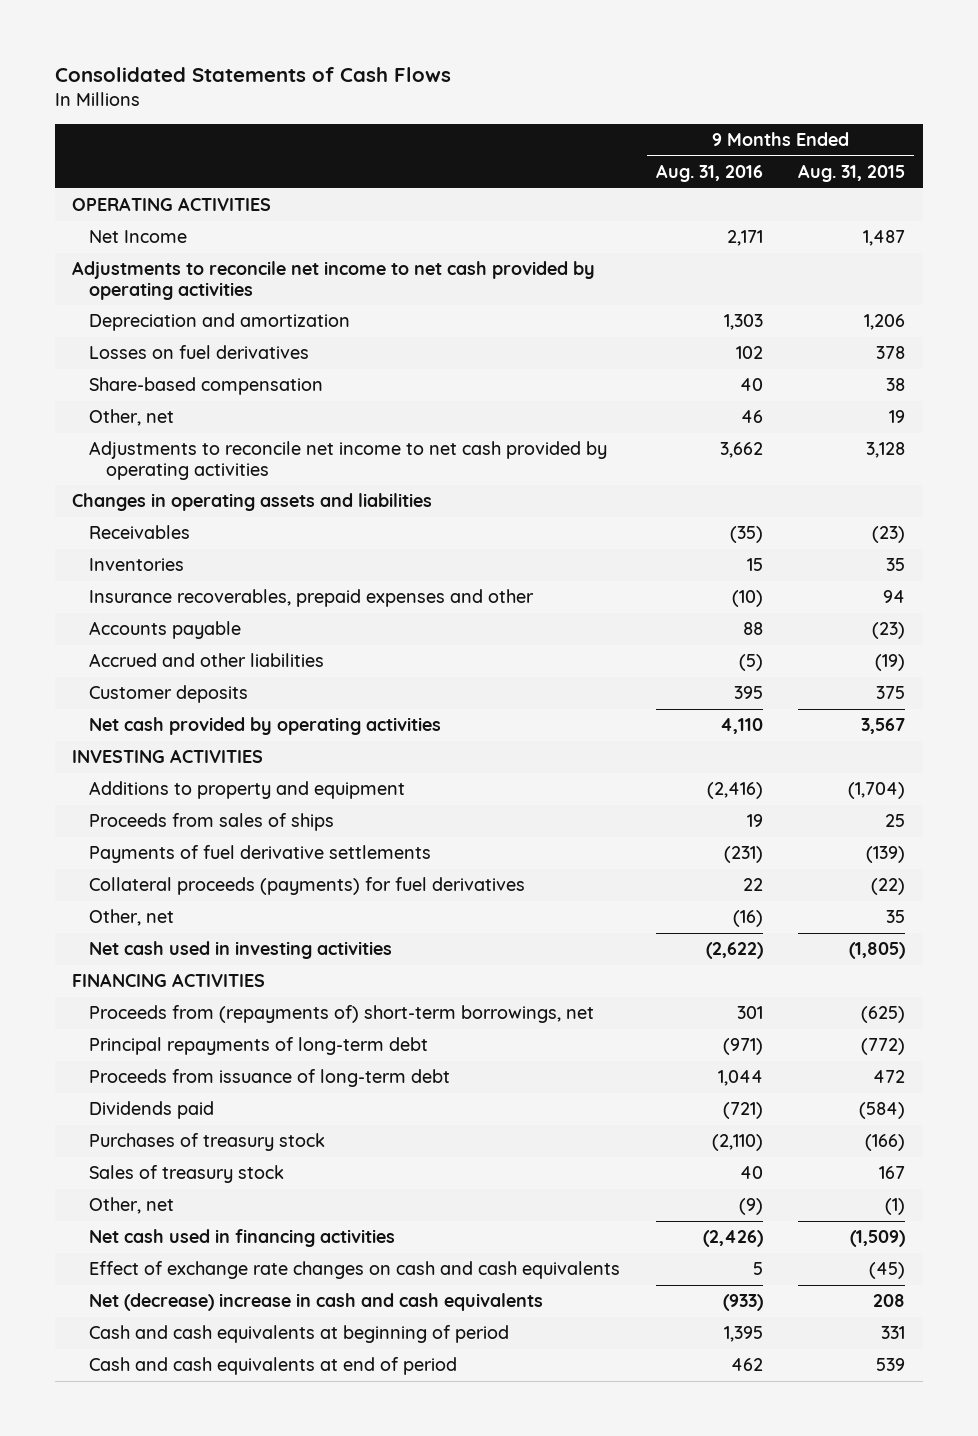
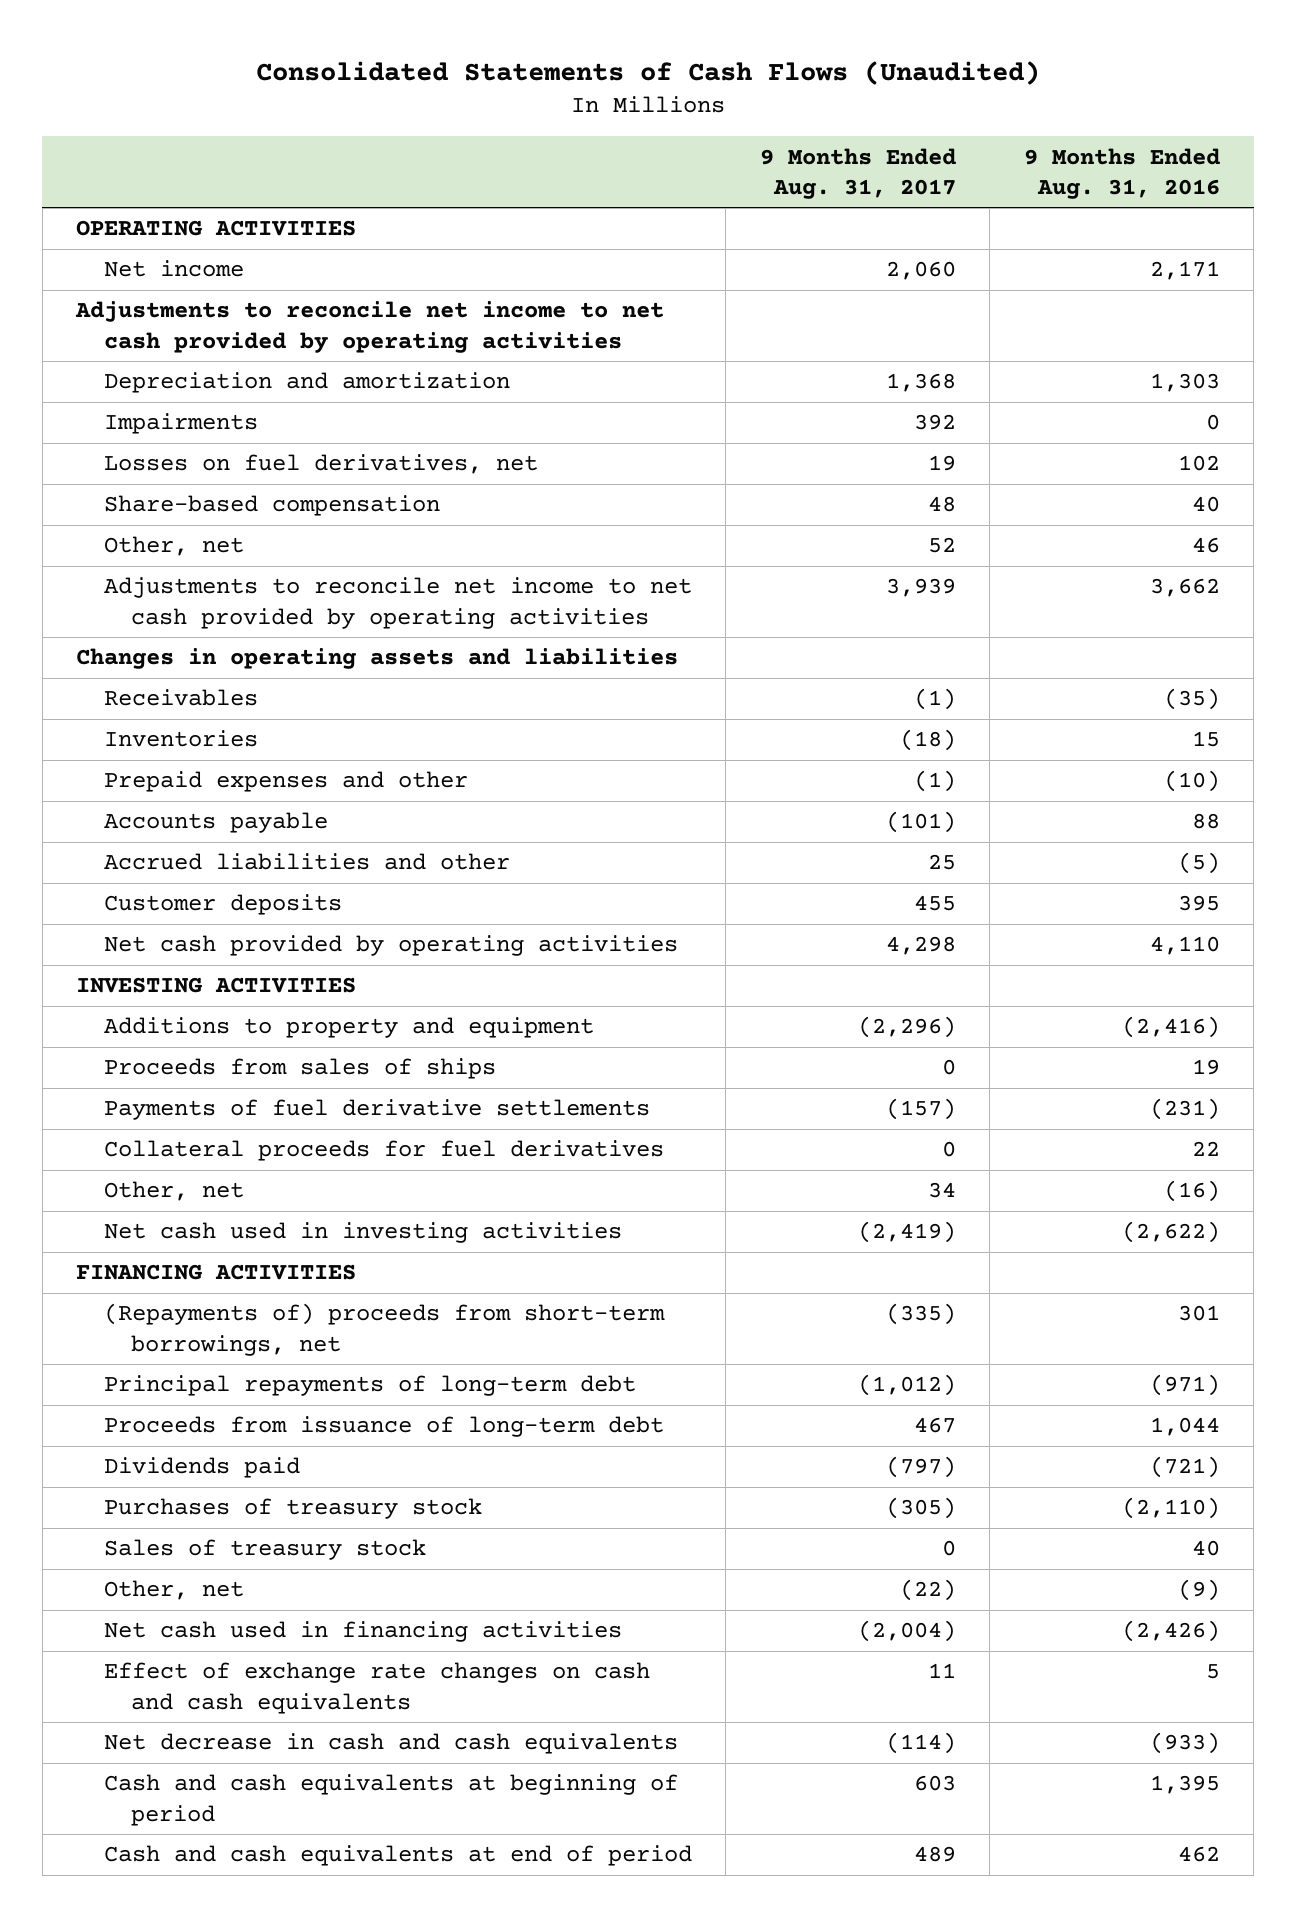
[54,67,451,83] Consolidated Statements of Cash Flows -> [256,60,1041,85] Consolidated Statements of Cash Flows (Unaudited)
[798,164,906,183] Aug. 31, 2015 -> none
none -> [759,147,956,200] 9 Months Ended Aug. 31, 2017
[89,230,188,244] Net Income -> [103,260,244,278] Net income
none -> [103,413,258,435] Impairments
[89,345,310,360] Losses on fuel derivatives -> [103,454,538,475] Losses on fuel derivatives, net
[89,589,535,608] Insurance recoverables, prepaid expenses and other -> [103,771,468,793] Prepaid expenses and other
[89,653,325,668] Accrued and other liabilities -> [103,853,510,871] Accrued liabilities and other
[89,877,526,896] Collateral proceeds (payments) for fuel derivatives -> [103,1140,664,1162] Collateral proceeds for fuel derivatives
[89,1005,595,1024] Proceeds from (repayments of) short-term borrowings, net -> [103,1303,665,1356] (Repayments of) proceeds from short-term borrowings, net
[89,1293,544,1312] Net (decrease) increase in cash and cash equivalents -> [103,1733,678,1755] Net decrease in cash and cash equivalents

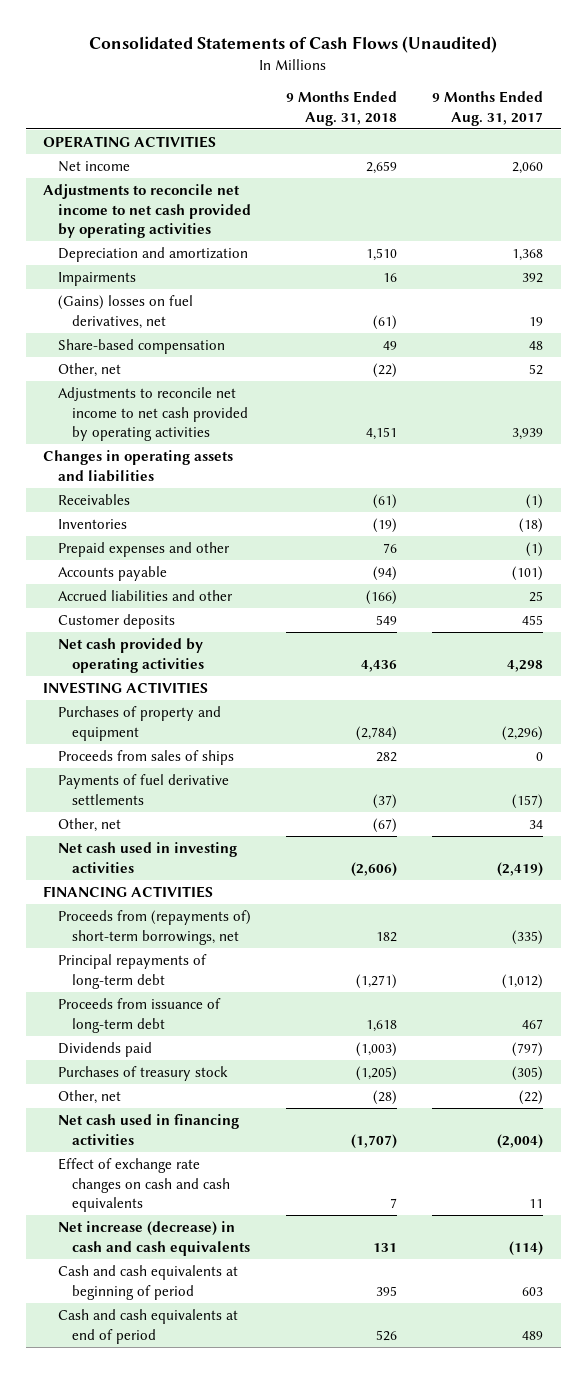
[1023,147,1220,200] 9 Months Ended Aug. 31, 2016 -> none
none -> [285,91,397,126] 9 Months Ended Aug. 31, 2018
[103,454,538,475] Losses on fuel derivatives, net -> [57,295,193,329] (Gains) losses on fuel derivatives, net
[103,1017,594,1039] Additions to property and equipment -> [57,706,221,741] Purchases of property and equipment
[103,1140,664,1162] Collateral proceeds for fuel derivatives -> none
[103,1303,665,1356] (Repayments of) proceeds from short-term borrowings, net -> [57,910,251,945] Proceeds from (repayments of) short-term borrowings, net
[103,1539,426,1561] Sales of treasury stock -> none
[103,1733,678,1755] Net decrease in cash and cash equivalents -> [57,1221,250,1256] Net increase (decrease) in cash and cash equivalents

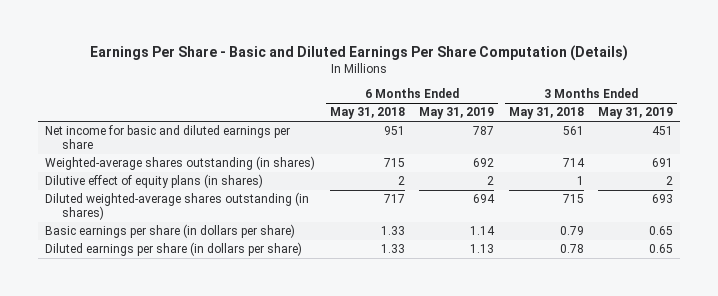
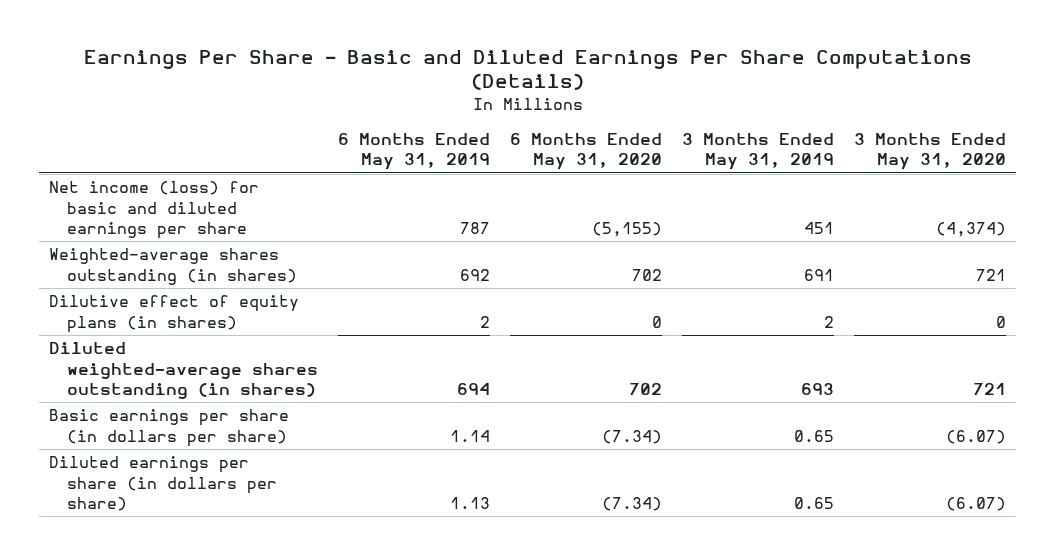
[90,44,629,61] Earnings Per Share - Basic and Diluted Earnings Per Share Computation (Details) -> [83,49,972,91] Earnings Per Share - Basic and Diluted Earnings Per Share Computations (Details)
[329,107,405,120] May 31, 2018 -> none
[508,107,584,120] May 31, 2018 -> none
none -> [510,133,663,171] 6 Months Ended May 31, 2020
none -> [854,133,1007,171] 3 Months Ended May 31, 2020
[45,125,291,150] Net income for basic and diluted earnings per share -> [48,181,259,239] Net income (loss) for basic and diluted earnings per share

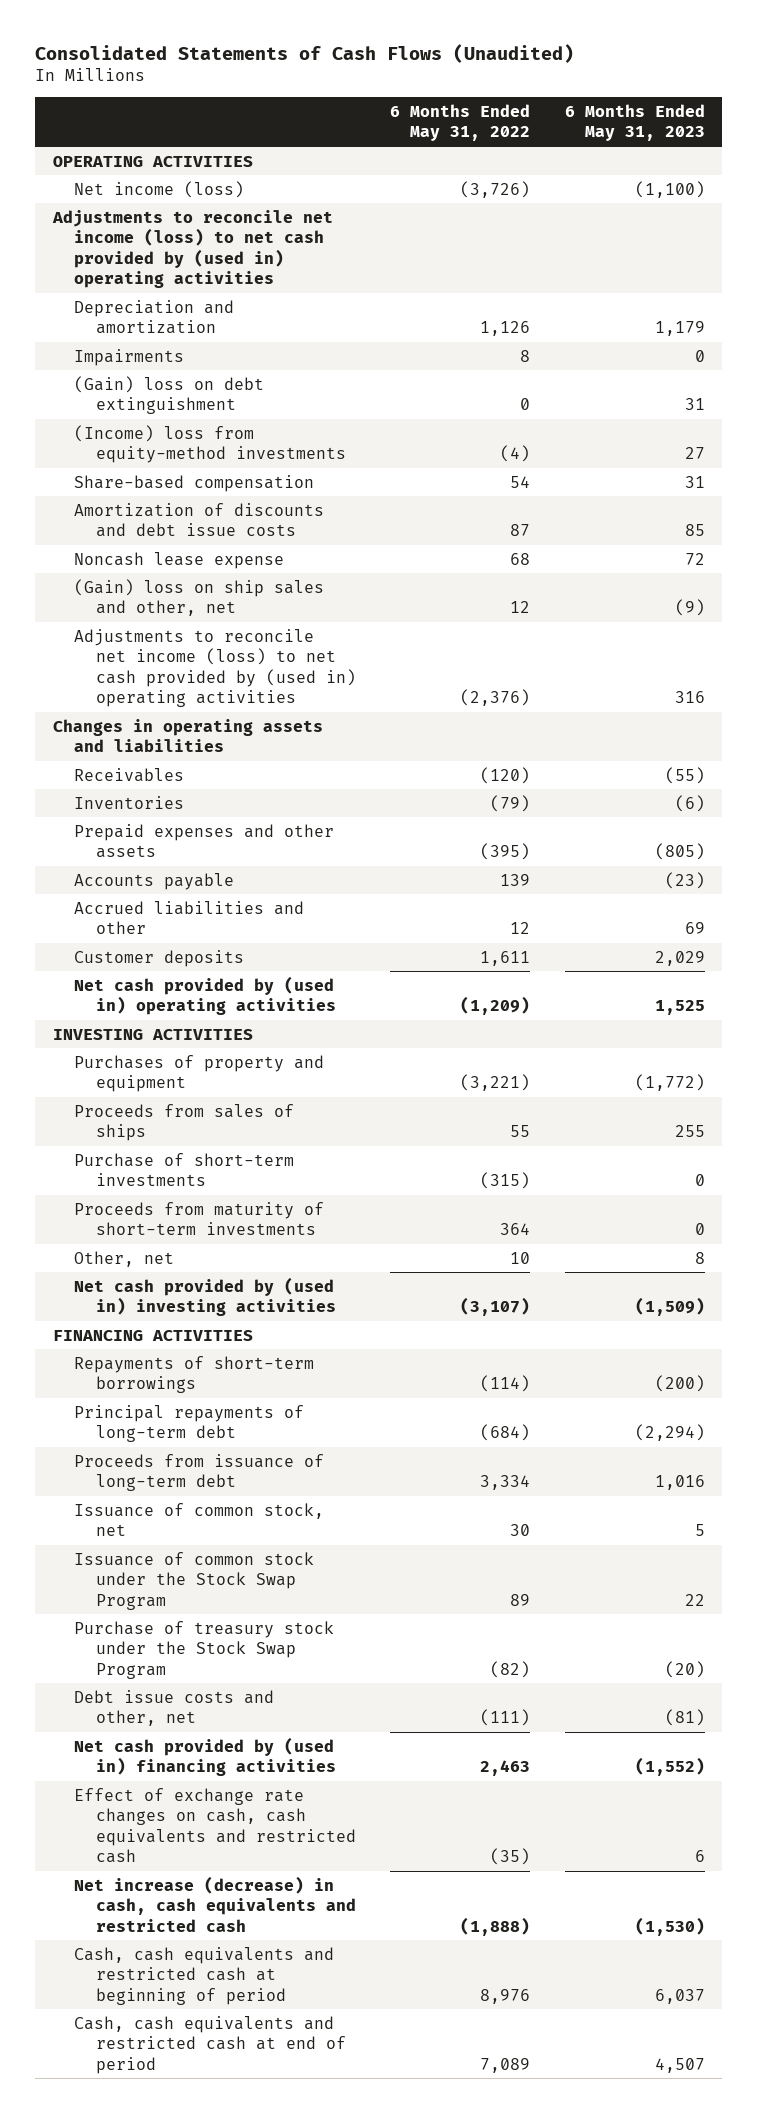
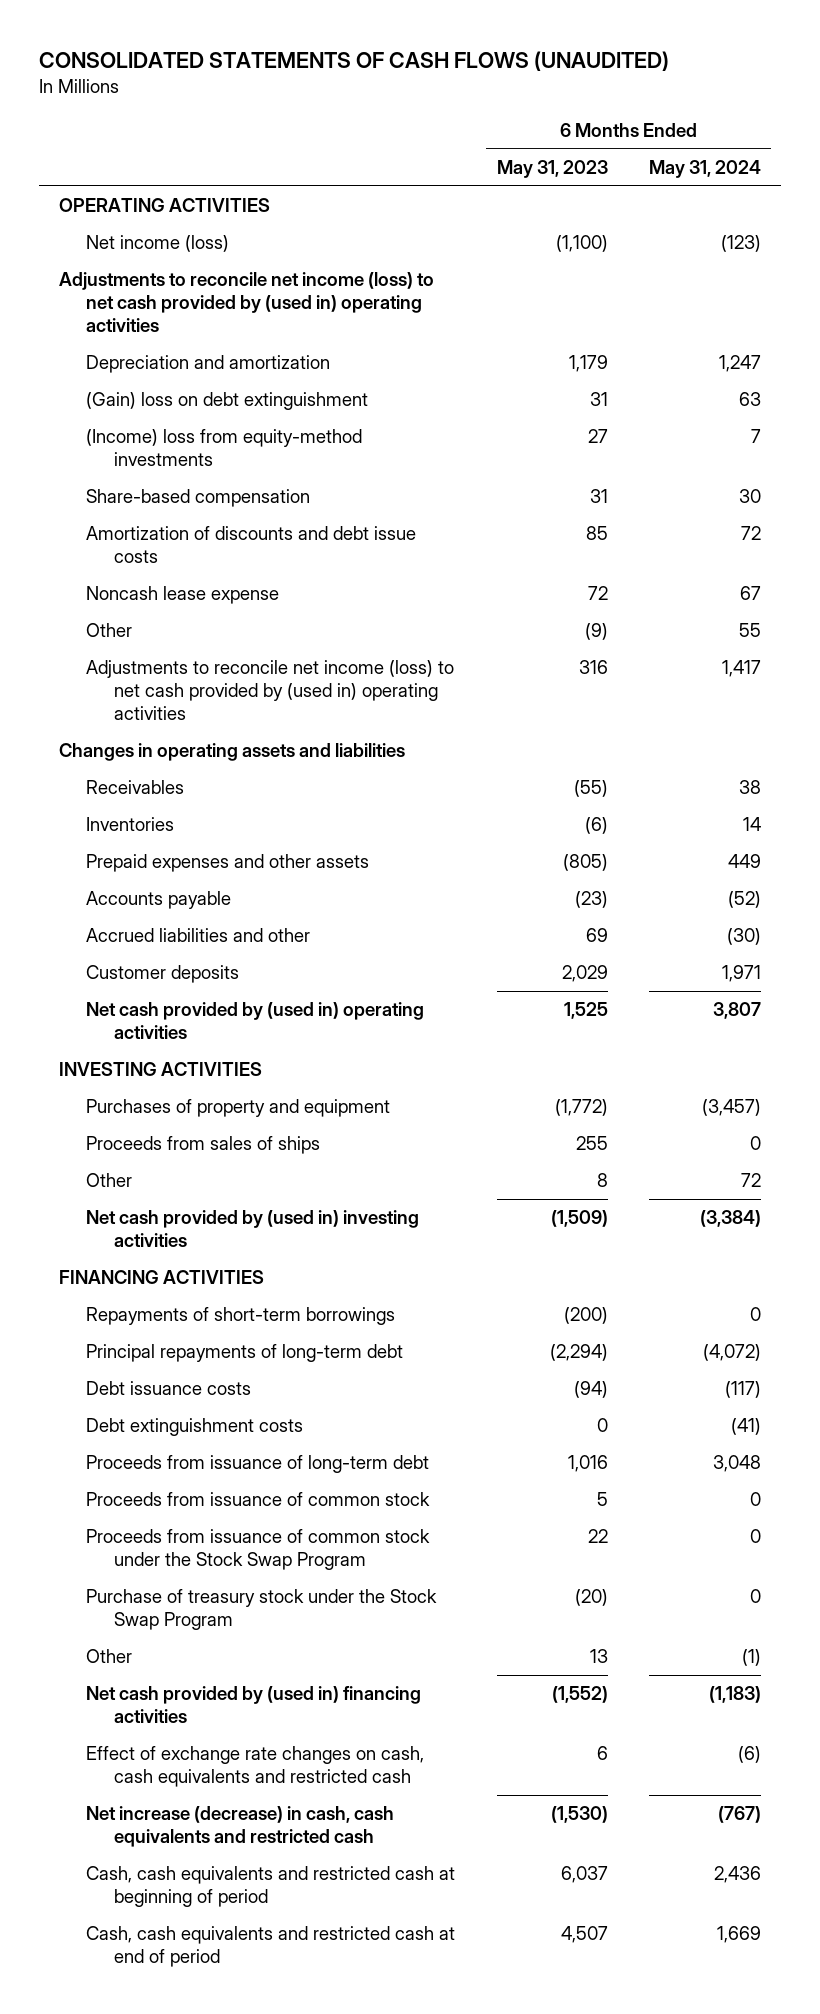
[35,43,575,63] Consolidated Statements of Cash Flows (Unaudited) -> [38,50,669,71] CONSOLIDATED STATEMENTS OF CASH FLOWS (UNAUDITED)
[390,103,531,142] 6 Months Ended May 31, 2022 -> none
none -> [648,160,761,179] May 31, 2024
[74,348,185,366] Impairments -> none
[74,578,325,617] (Gain) loss on ship sales and other, net -> none
none -> [86,623,133,638] Other
[74,1152,295,1187] Purchase of short-term investments -> none
[74,1201,325,1236] Proceeds from maturity of short-term investments -> none
[74,1250,175,1267] Other, net -> [86,1173,133,1188] Other
none -> [86,1381,252,1396] Debt issuance costs
none -> [86,1418,304,1437] Debt extinguishment costs
[74,1502,325,1537] Issuance of common stock, net -> [86,1492,431,1507] Proceeds from issuance of common stock
[74,1551,315,1610] Issuance of common stock under the Stock Swap Program -> [86,1529,431,1571] Proceeds from issuance of common stock under the Stock Swap Program
[74,1689,275,1727] Debt issue costs and other, net -> none
none -> [86,1649,133,1664] Other

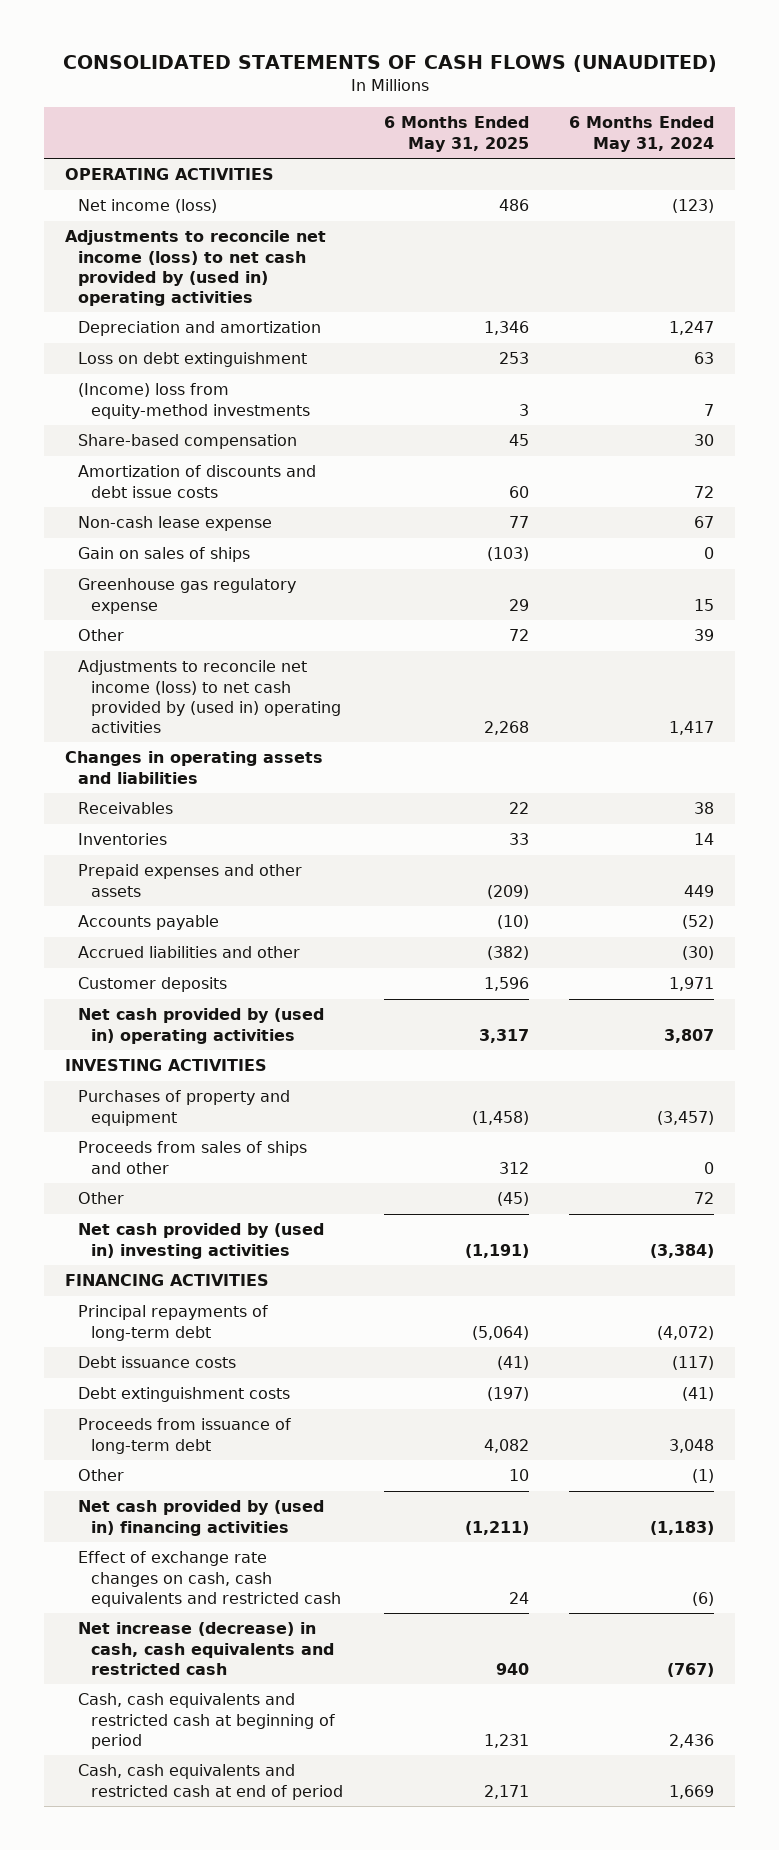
[496,160,608,179] May 31, 2023 -> none
none -> [383,116,529,152] 6 Months Ended May 31, 2025
[86,392,369,411] (Gain) loss on debt extinguishment -> [77,352,307,368] Loss on debt extinguishment
[86,586,280,605] Noncash lease expense -> none
none -> [77,516,272,532] Non-cash lease expense
none -> [77,547,250,563] Gain on sales of ships
none -> [77,578,296,614] Greenhouse gas regulatory expense
[738,623,761,638] 55 -> [694,629,715,642] 39
[86,1136,321,1155] Proceeds from sales of ships -> [77,1141,307,1174] Proceeds from sales of ships and other
[86,1307,396,1326] Repayments of short-term borrowings -> none
[86,1492,431,1507] Proceeds from issuance of common stock -> none
[86,1529,431,1571] Proceeds from issuance of common stock under the Stock Swap Program -> none
[86,1589,438,1631] Purchase of treasury stock under the Stock Swap Program -> none

